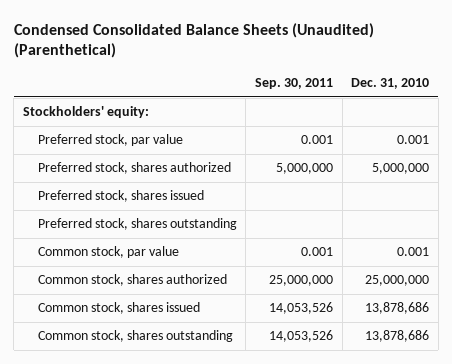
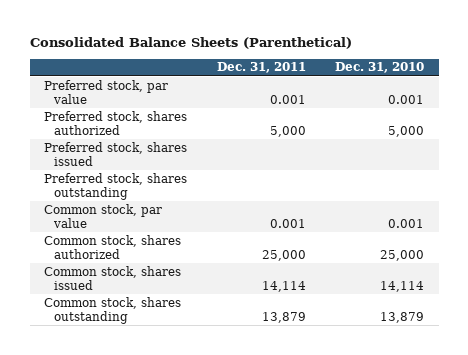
[13,22,374,59] Condensed Consolidated Balance Sheets (Unaudited) (Parenthetical) -> [29,37,352,50] Consolidated Balance Sheets (Parenthetical)
[254,78,333,90] Sep. 30, 2011 -> none
none -> [216,62,306,74] Dec. 31, 2011
[22,106,149,119] Stockholders' equity: -> none
[372,163,430,175] 5,000,000 -> [387,125,424,137] 5,000
[365,275,430,287] 25,000,000 -> [379,249,424,261] 25,000
[365,302,430,315] 13,878,686 -> [379,280,424,292] 14,114
[365,330,430,343] 13,878,686 -> [379,311,424,323] 13,879

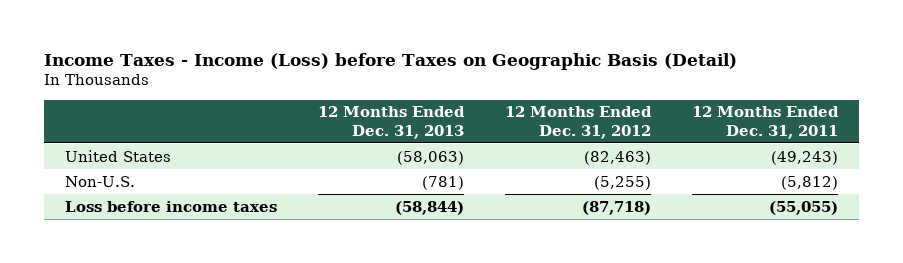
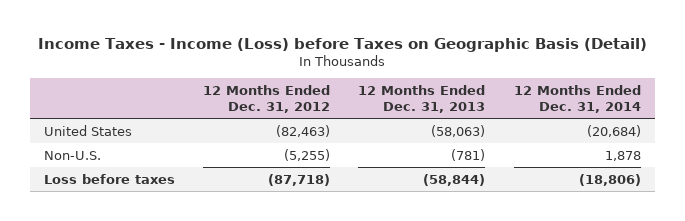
[692,106,840,139] 12 Months Ended Dec. 31, 2011 -> none
none -> [513,85,641,113] 12 Months Ended Dec. 31, 2014
[64,200,277,212] Loss before income taxes -> [43,173,175,184] Loss before taxes

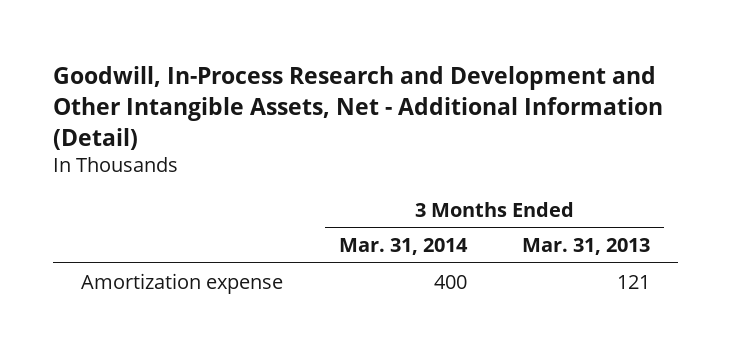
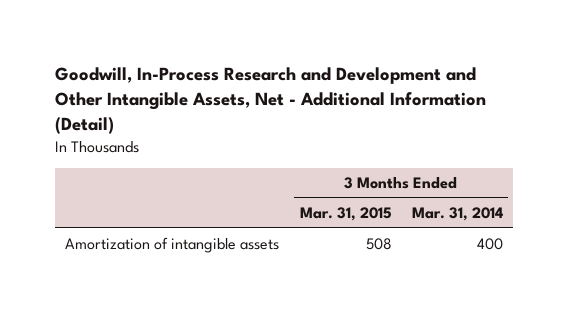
[522,238,651,256] Mar. 31, 2013 -> none
none -> [299,207,392,222] Mar. 31, 2015
[81,272,284,294] Amortization expense -> [65,237,280,254] Amortization of intangible assets

